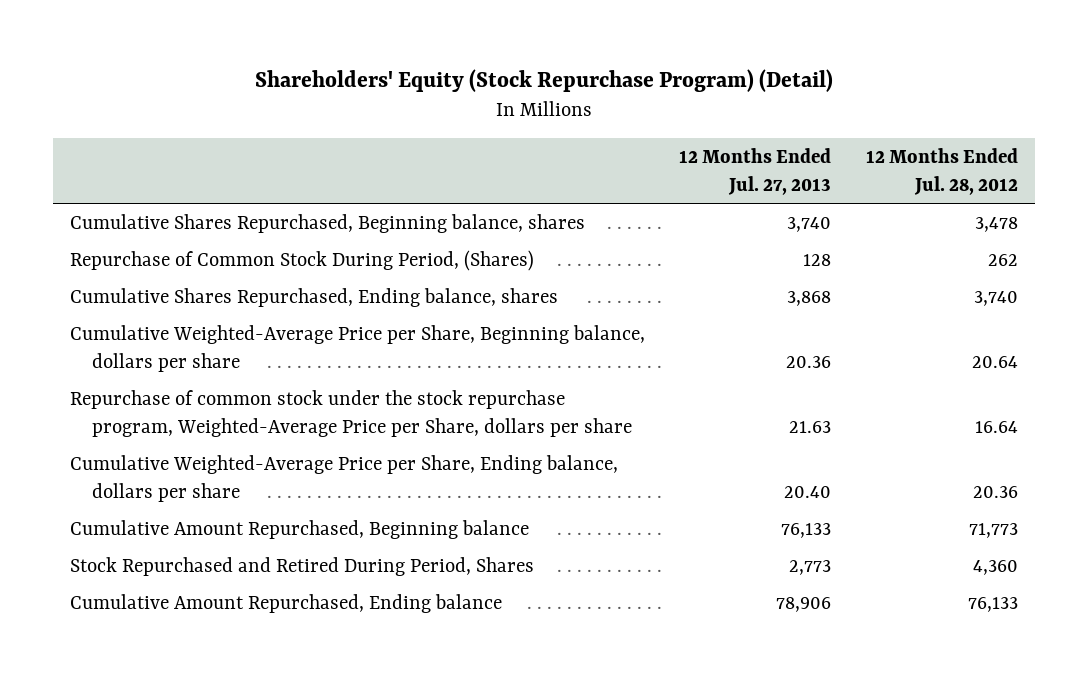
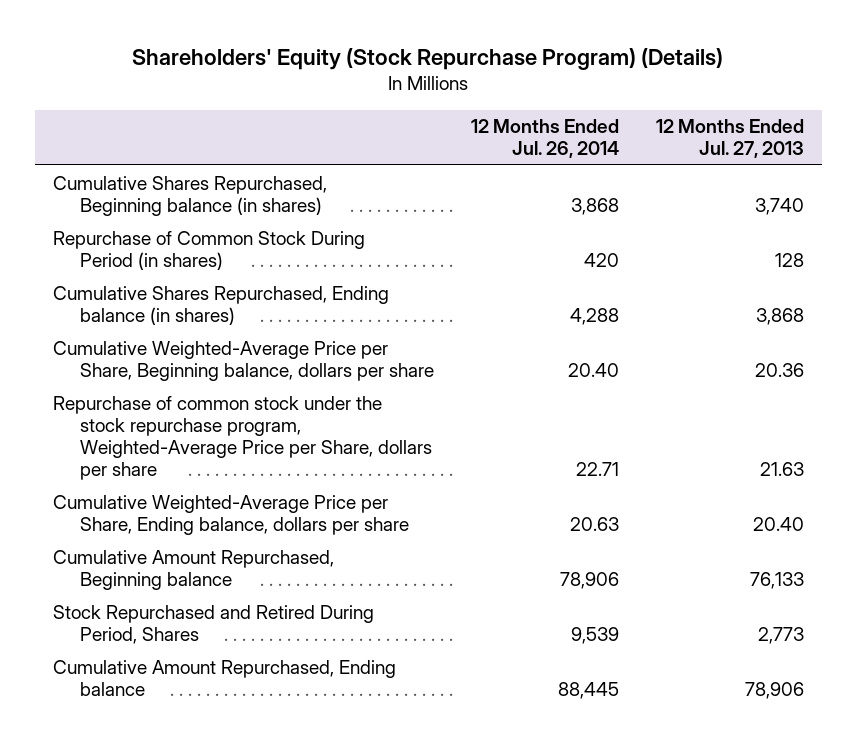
[254,68,833,92] Shareholders' Equity (Stock Repurchase Program) (Detail) -> [132,47,724,70] Shareholders' Equity (Stock Repurchase Program) (Details)
[865,147,1018,196] 12 Months Ended Jul. 28, 2012 -> none
none -> [471,119,620,159] 12 Months Ended Jul. 26, 2014
[70,213,586,233] Cumulative Shares Repurchased, Beginning balance, shares -> [53,175,328,216] Cumulative Shares Repurchased, Beginning balance (in shares)
[70,249,535,271] Repurchase of Common Stock During Period, (Shares) -> [53,230,366,270] Repurchase of Common Stock During Period (in shares)
[70,287,559,307] Cumulative Shares Repurchased, Ending balance, shares -> [53,285,390,325] Cumulative Shares Repurchased, Ending balance (in shares)

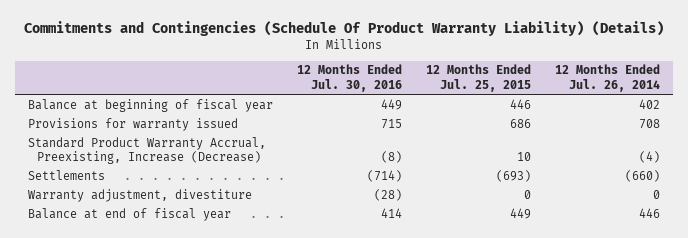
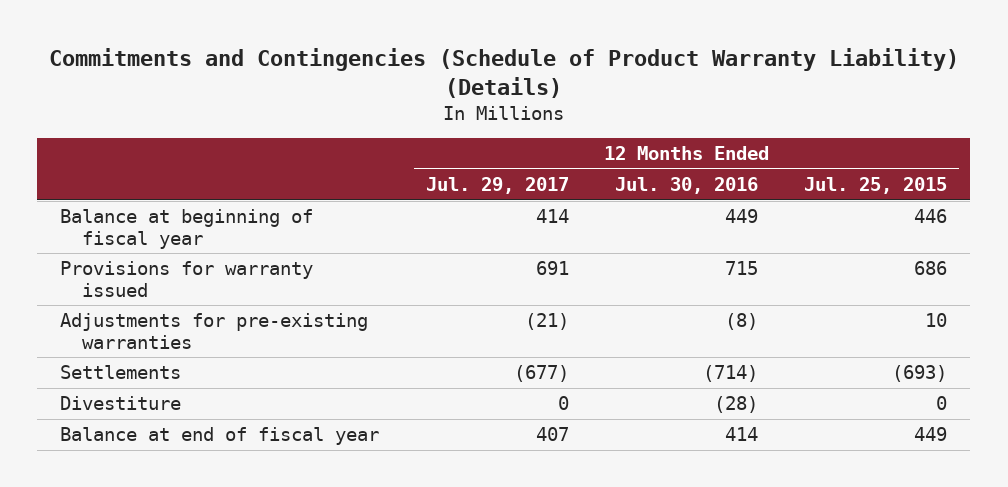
[23,21,664,37] Commitments and Contingencies (Schedule Of Product Warranty Liability) (Details) -> [48,48,959,98] Commitments and Contingencies (Schedule of Product Warranty Liability) (Details)
[555,64,661,92] 12 Months Ended Jul. 26, 2014 -> none
none -> [425,177,569,195] Jul. 29, 2017
[27,136,266,165] Standard Product Warranty Accrual, Preexisting, Increase (Decrease) -> [60,313,369,349] Adjustments for pre-existing warranties
[27,188,252,202] Warranty adjustment, divestiture -> [60,396,182,411] Divestiture

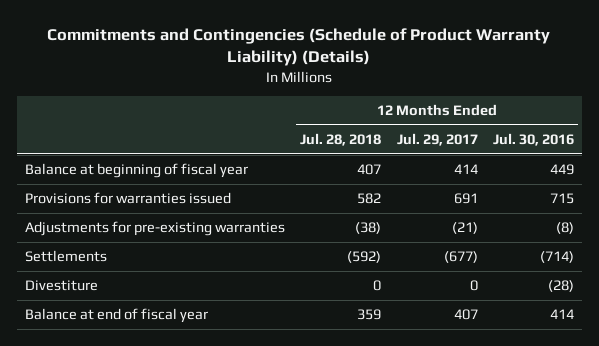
[804,177,948,195] Jul. 25, 2015 -> none
none -> [300,133,382,147] Jul. 28, 2018
[60,261,314,297] Provisions for warranty issued -> [24,192,231,205] Provisions for warranties issued

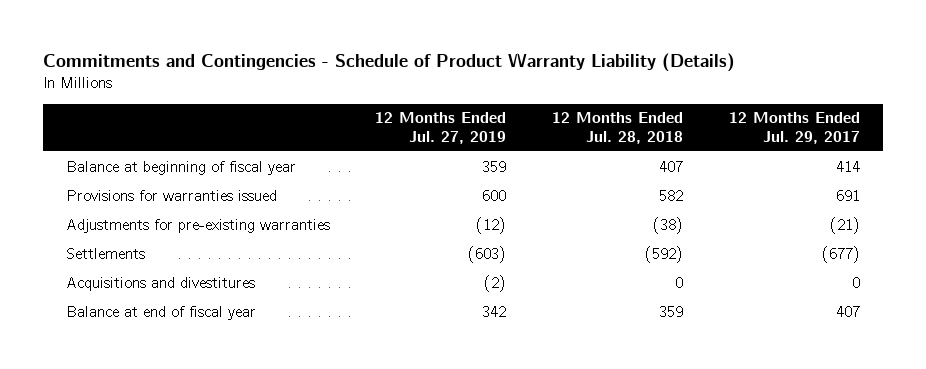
[47,27,551,67] Commitments and Contingencies (Schedule of Product Warranty Liability) (Details) -> [42,51,735,72] Commitments and Contingencies - Schedule of Product Warranty Liability (Details)
[492,133,574,147] Jul. 30, 2016 -> none
none -> [375,112,507,144] 12 Months Ended Jul. 27, 2019
[24,280,98,292] Divestiture -> [65,276,255,291] Acquisitions and divestitures

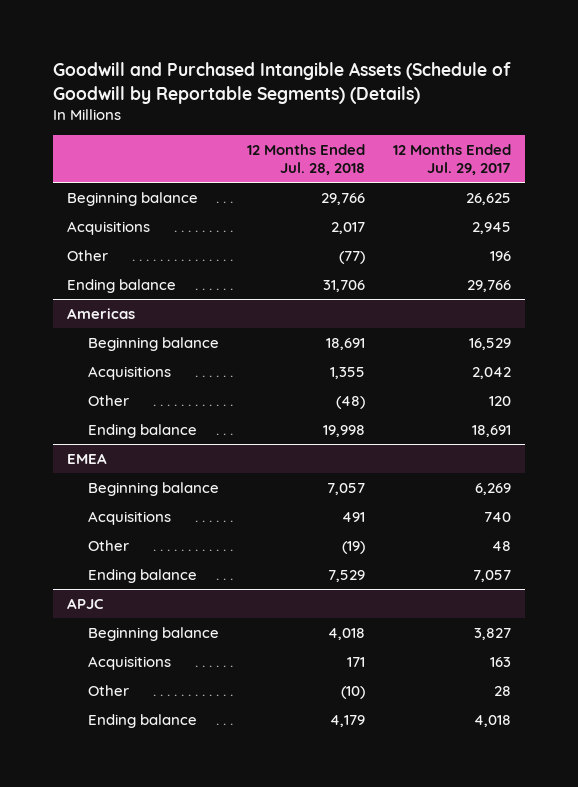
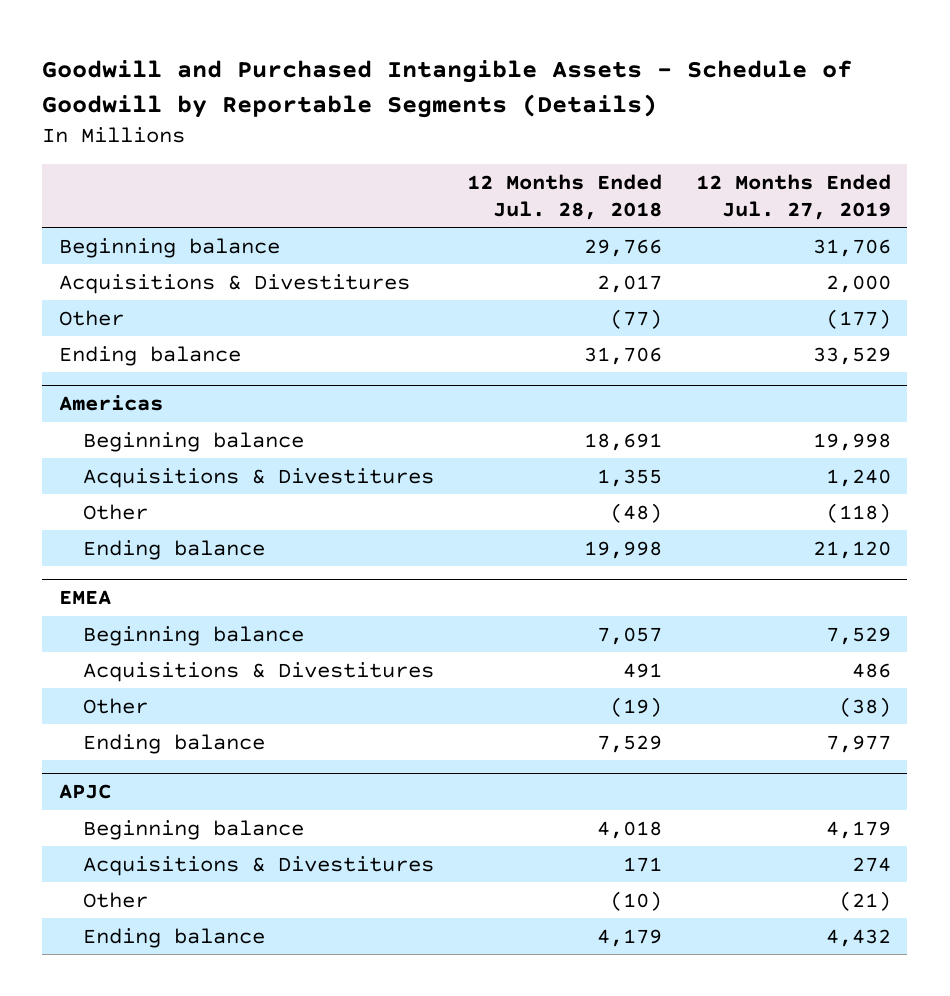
[52,62,511,104] Goodwill and Purchased Intangible Assets (Schedule of Goodwill by Reportable Segments) (Details) -> [42,59,853,118] Goodwill and Purchased Intangible Assets - Schedule of Goodwill by Reportable Segments (Details)
[393,143,512,176] 12 Months Ended Jul. 29, 2017 -> none
none -> [695,173,891,220] 12 Months Ended Jul. 27, 2019
[66,220,150,235] Acquisitions -> [58,273,410,294] Acquisitions & Divestitures
[88,365,172,380] Acquisitions -> [82,467,434,488] Acquisitions & Divestitures
[88,510,172,525] Acquisitions -> [82,661,434,682] Acquisitions & Divestitures
[88,655,172,670] Acquisitions -> [82,855,434,876] Acquisitions & Divestitures

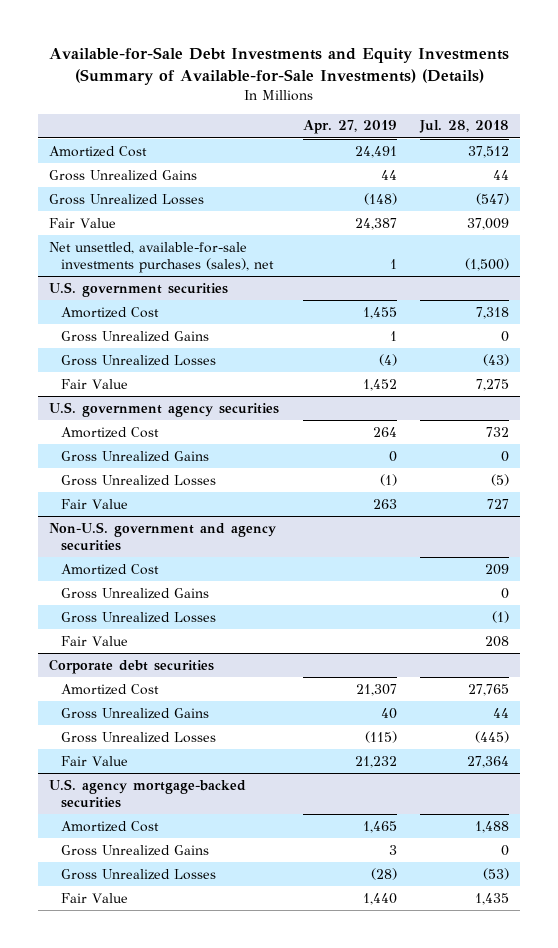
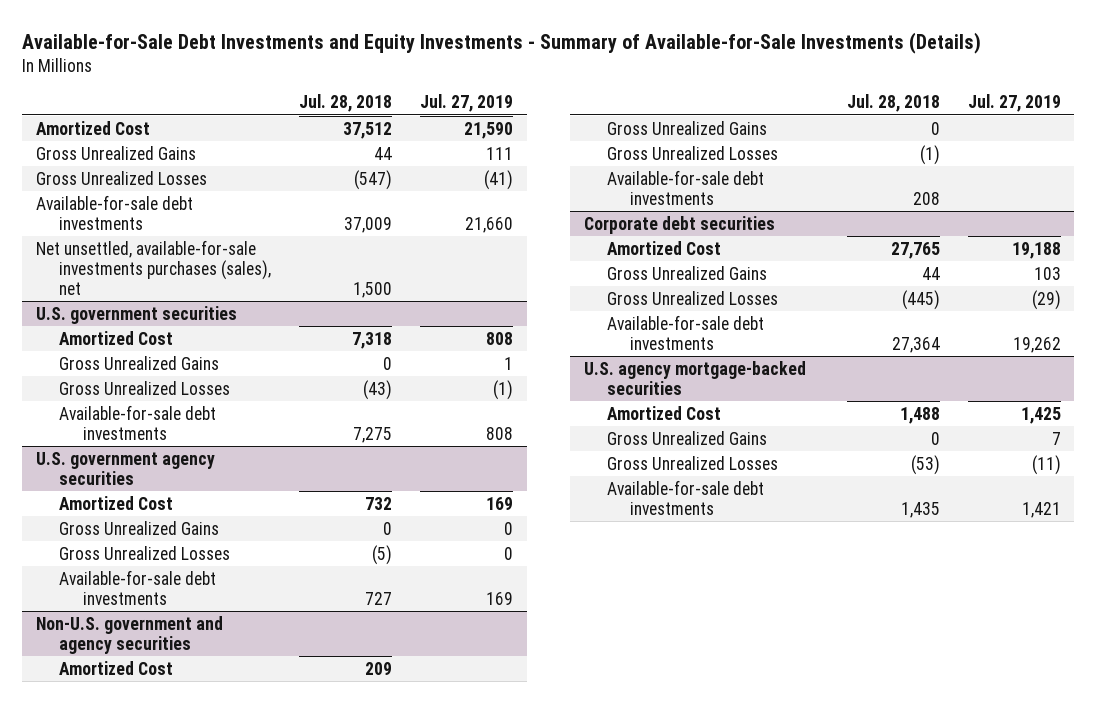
[49,47,510,85] Available-for-Sale Debt Investments and Equity Investments (Summary of Available-for-Sale Investments) (Details) -> [22,31,982,54] Available-for-Sale Debt Investments and Equity Investments - Summary of Available-for-Sale Investments (Details)
[302,120,397,135] Apr. 27, 2019 -> none
none -> [419,94,513,113] Jul. 27, 2019
[49,217,117,228] Fair Value -> [35,194,193,230] Available-for-sale debt investments
[464,258,509,272] (1,500) -> [353,281,393,298] 1,500
[61,378,129,389] Fair Value -> [59,404,217,440] Available-for-sale debt investments
[61,498,129,509] Fair Value -> [59,569,217,605] Available-for-sale debt investments
[61,635,129,646] Fair Value -> [607,169,765,205] Available-for-sale debt investments
[61,755,129,766] Fair Value -> [607,314,765,350] Available-for-sale debt investments
[61,892,129,903] Fair Value -> [607,479,765,515] Available-for-sale debt investments

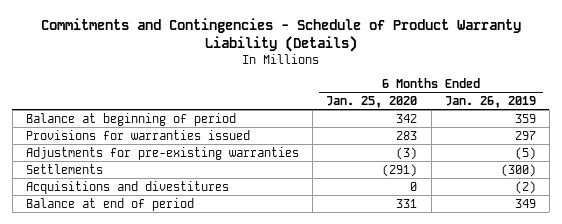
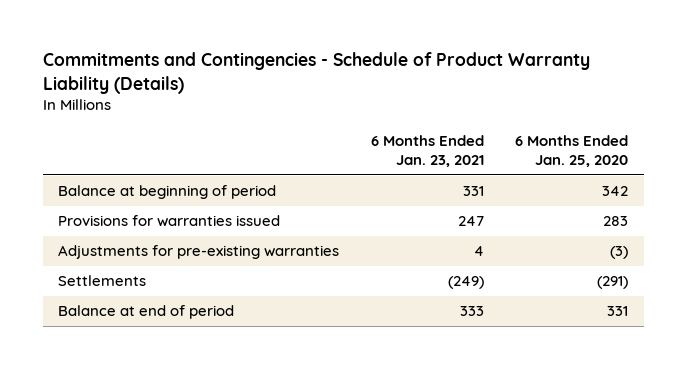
[444,95,536,108] Jan. 26, 2019 -> none
none -> [370,134,484,167] 6 Months Ended Jan. 23, 2021
[25,180,229,194] Acquisitions and divestitures -> none

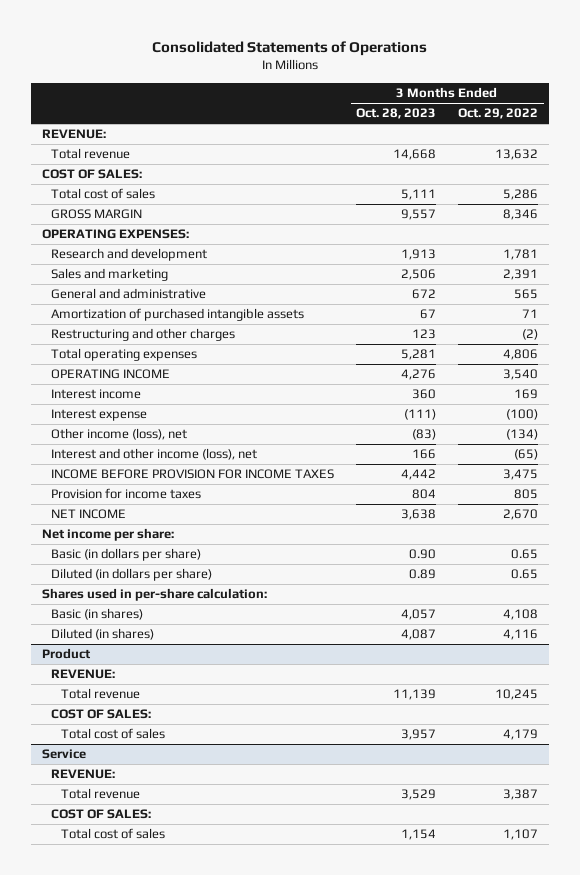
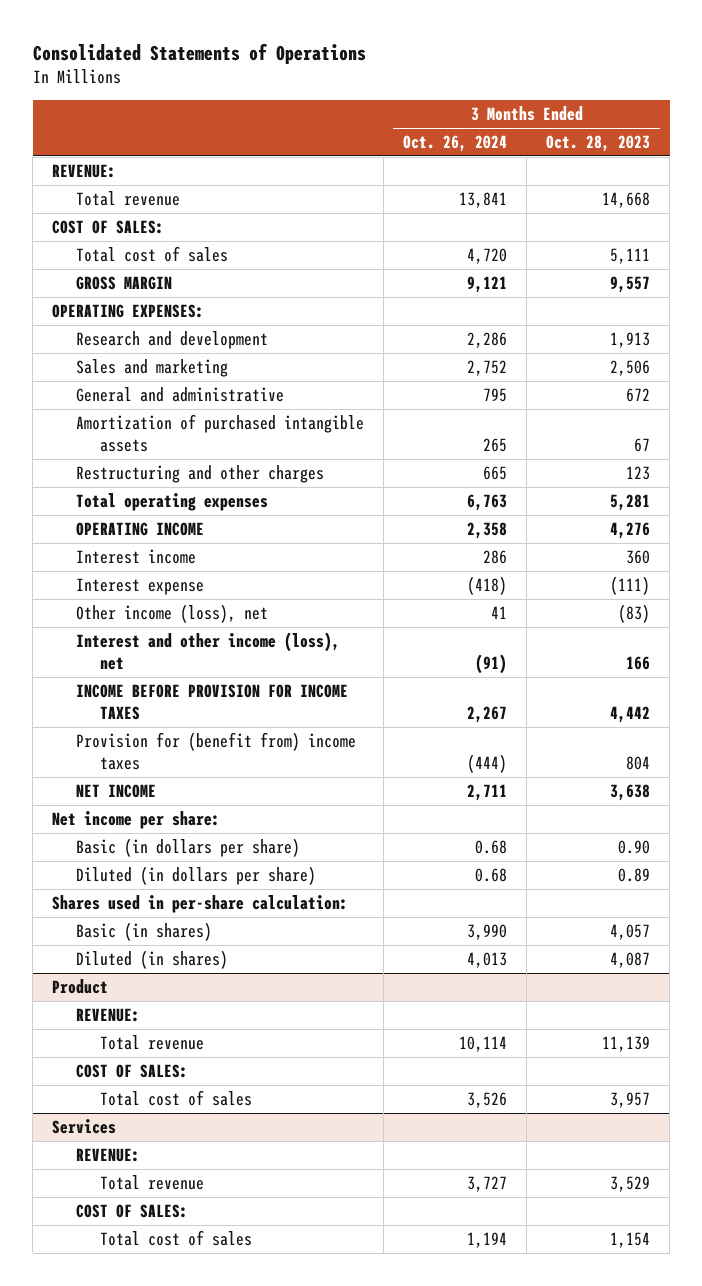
[458,108,539,120] Oct. 29, 2022 -> none
none -> [403,135,508,153] Oct. 26, 2024
[51,488,202,500] Provision for income taxes -> [75,731,356,771] Provision for (benefit from) income taxes
[42,749,87,760] Service -> [52,1118,117,1134] Services

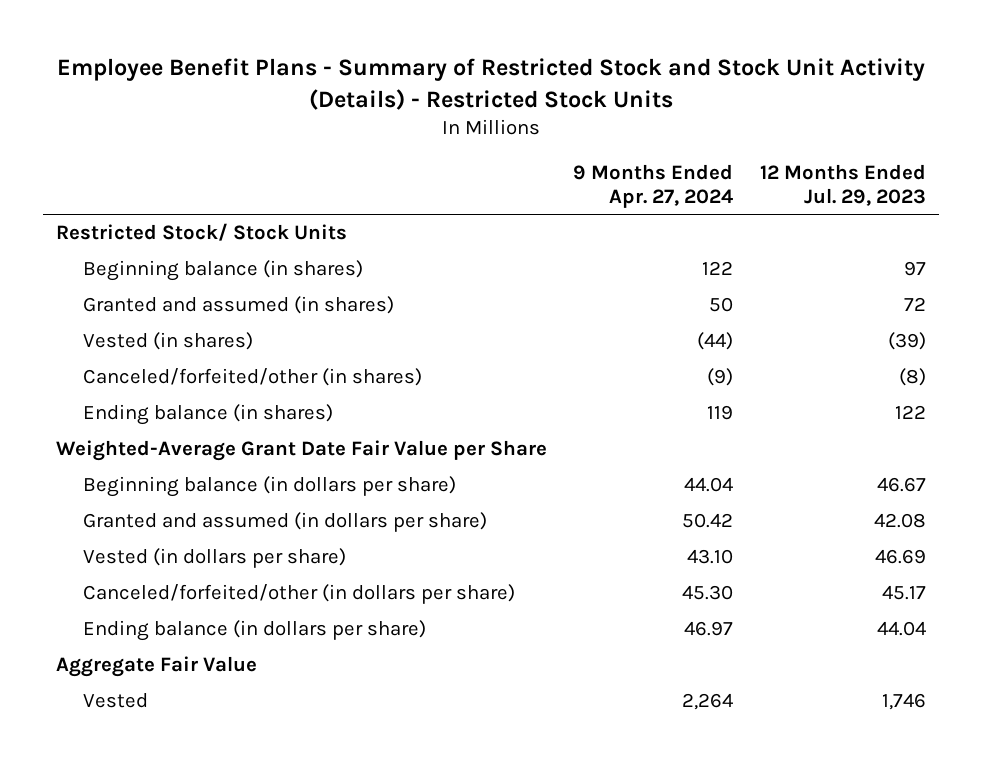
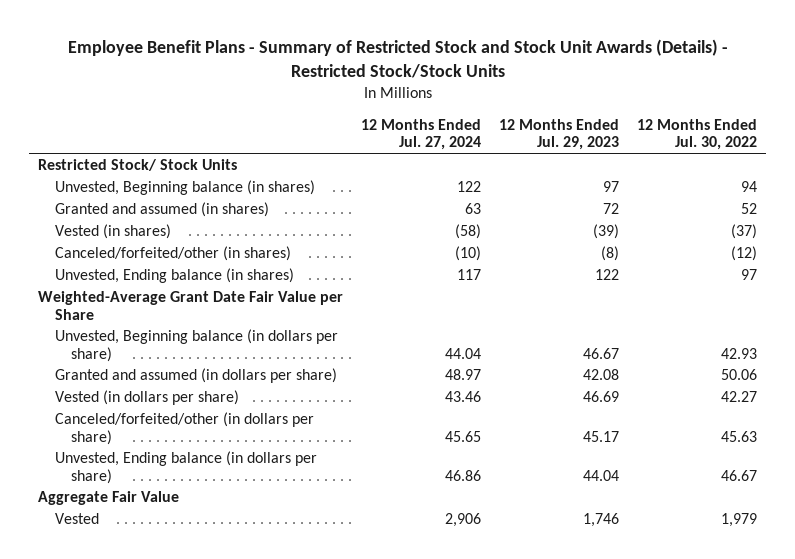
[56,57,925,110] Employee Benefit Plans - Summary of Restricted Stock and Stock Unit Activity (Details) - Restricted Stock Units -> [67,39,728,79] Employee Benefit Plans - Summary of Restricted Stock and Stock Unit Awards (Details) - Restricted Stock/Stock Units
[573,164,734,209] 9 Months Ended Apr. 27, 2024 -> none
none -> [361,118,482,151] 12 Months Ended Jul. 27, 2024
none -> [636,118,757,151] 12 Months Ended Jul. 30, 2022
[82,260,363,282] Beginning balance (in shares) -> [54,179,315,195] Unvested, Beginning balance (in shares)
[82,404,333,426] Ending balance (in shares) -> [54,267,294,283] Unvested, Ending balance (in shares)
[82,476,456,498] Beginning balance (in dollars per share) -> [54,328,338,362] Unvested, Beginning balance (in dollars per share)
[82,620,426,642] Ending balance (in dollars per share) -> [54,450,317,484] Unvested, Ending balance (in dollars per share)

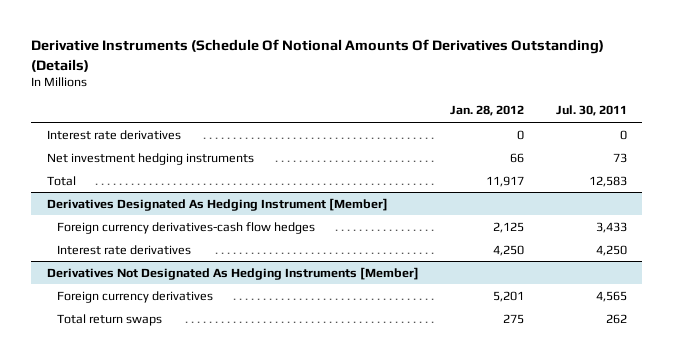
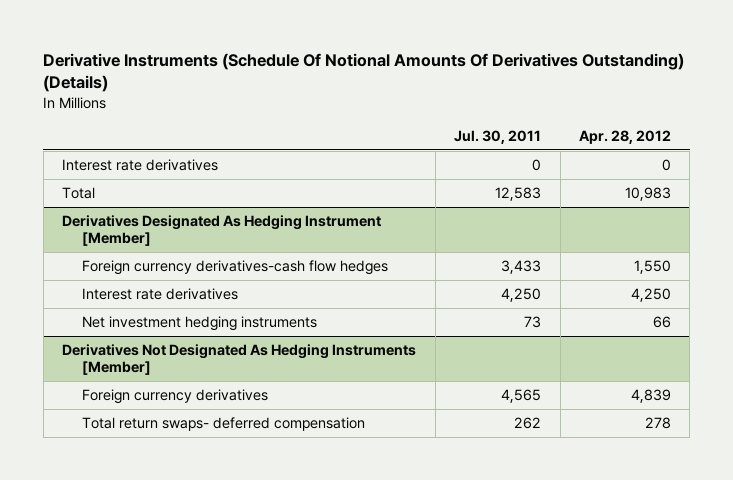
[450,105,525,117] Jan. 28, 2012 -> none
none -> [578,129,671,144] Apr. 28, 2012
[46,152,254,165] Net investment hedging instruments -> none
none -> [81,315,317,331] Net investment hedging instruments
[56,313,162,326] Total return swaps -> [81,416,365,431] Total return swaps- deferred compensation

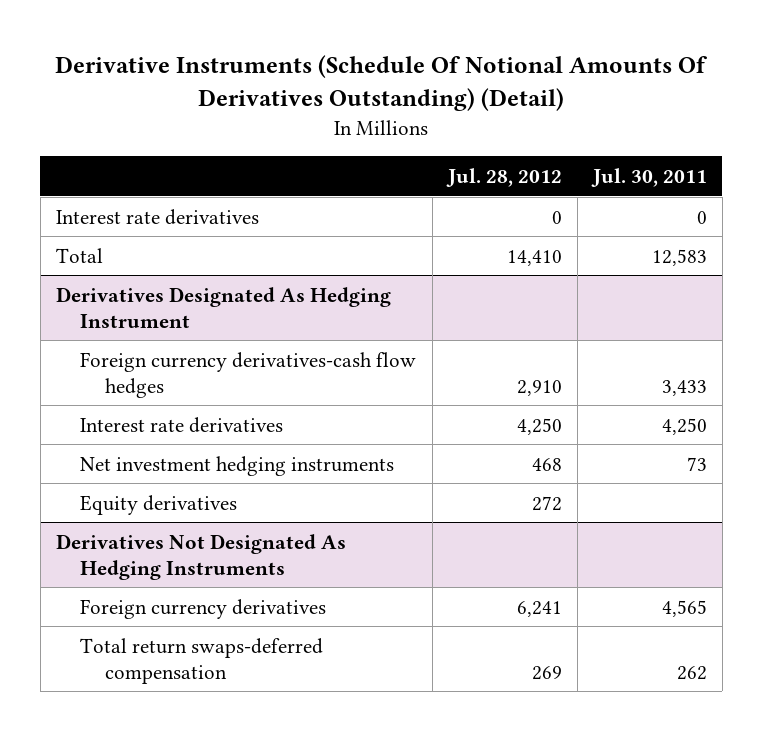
[43,52,685,93] Derivative Instruments (Schedule Of Notional Amounts Of Derivatives Outstanding) (Details) -> [55,55,708,112] Derivative Instruments (Schedule Of Notional Amounts Of Derivatives Outstanding) (Detail)
[578,129,671,144] Apr. 28, 2012 -> none
none -> [445,167,562,187] Jul. 28, 2012
[62,214,382,247] Derivatives Designated As Hedging Instrument [Member] -> [55,286,391,328] Derivatives Designated As Hedging Instrument
none -> [80,494,238,515] Equity derivatives
[62,343,417,376] Derivatives Not Designated As Hedging Instruments [Member] -> [55,533,346,580] Derivatives Not Designated As Hedging Instruments
[81,416,365,431] Total return swaps- deferred compensation -> [80,637,324,684] Total return swaps-deferred compensation

